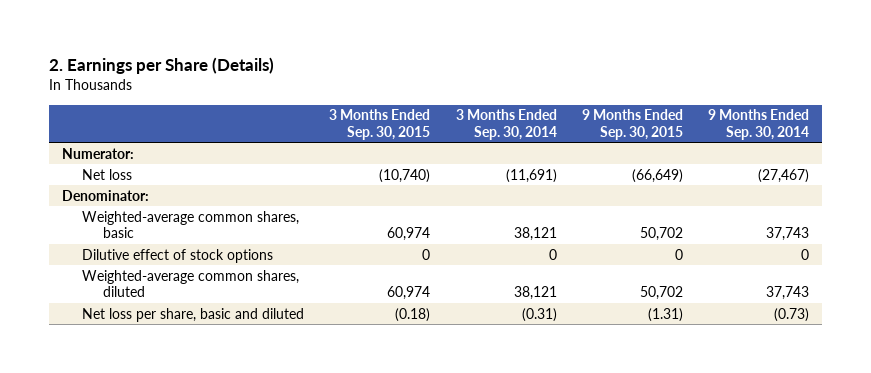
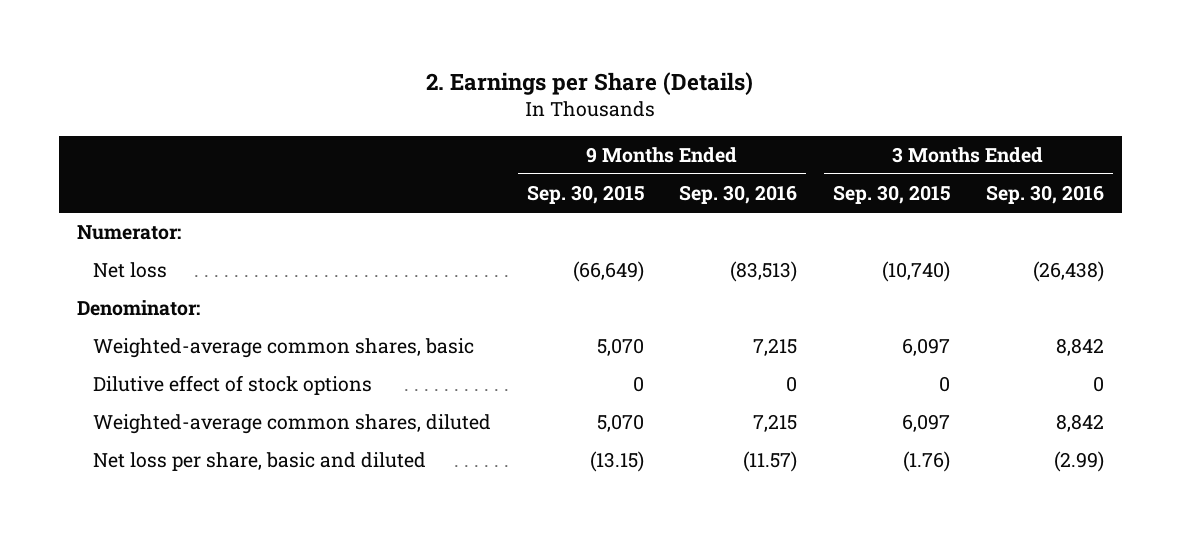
[455,109,557,140] 3 Months Ended Sep. 30, 2014 -> none
[708,109,810,140] 9 Months Ended Sep. 30, 2014 -> none
none -> [679,185,798,205] Sep. 30, 2016
none -> [985,185,1104,205] Sep. 30, 2016
[387,227,431,242] 60,974 -> [902,338,951,357] 6,097
[639,227,683,242] 50,702 -> [596,338,644,357] 5,070
[387,286,431,301] 60,974 -> [902,414,951,433] 6,097
[639,286,683,301] 50,702 -> [596,414,644,433] 5,070
[395,307,431,322] (0.18) -> [903,451,951,473] (1.76)
[647,307,683,322] (1.31) -> [589,451,644,473] (13.15)

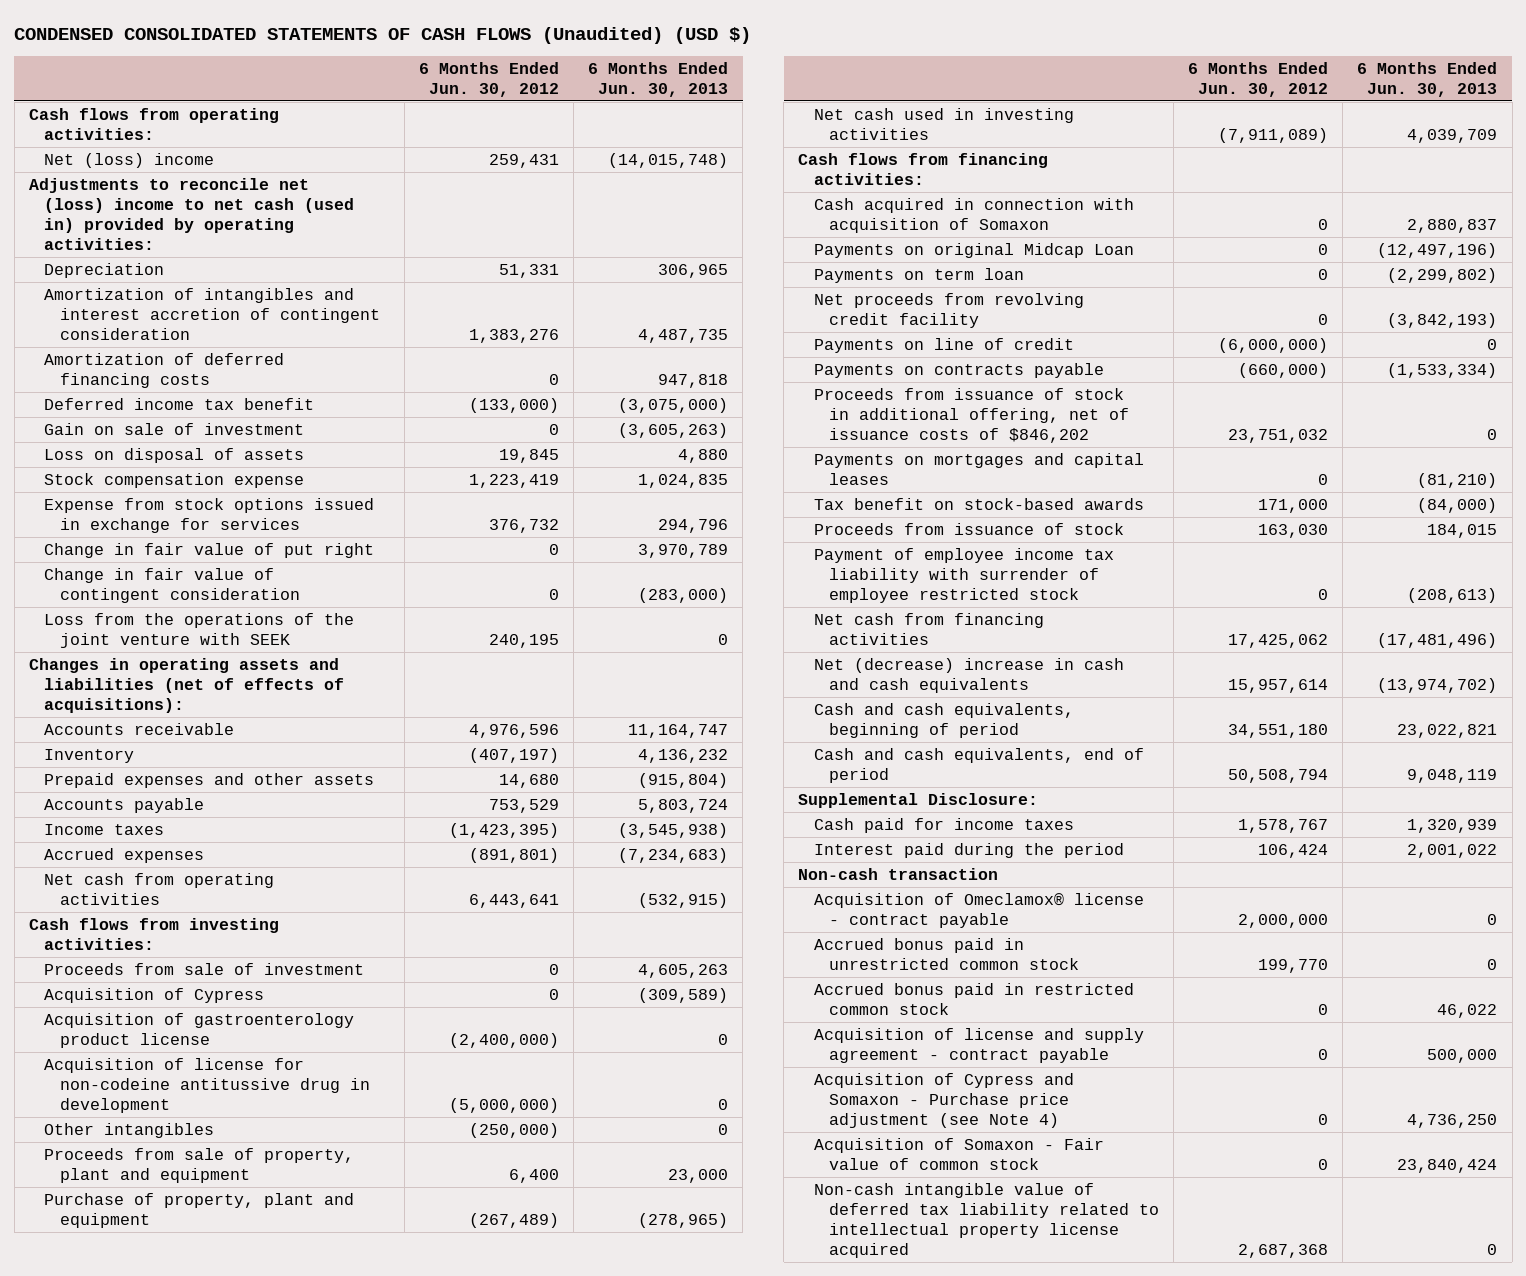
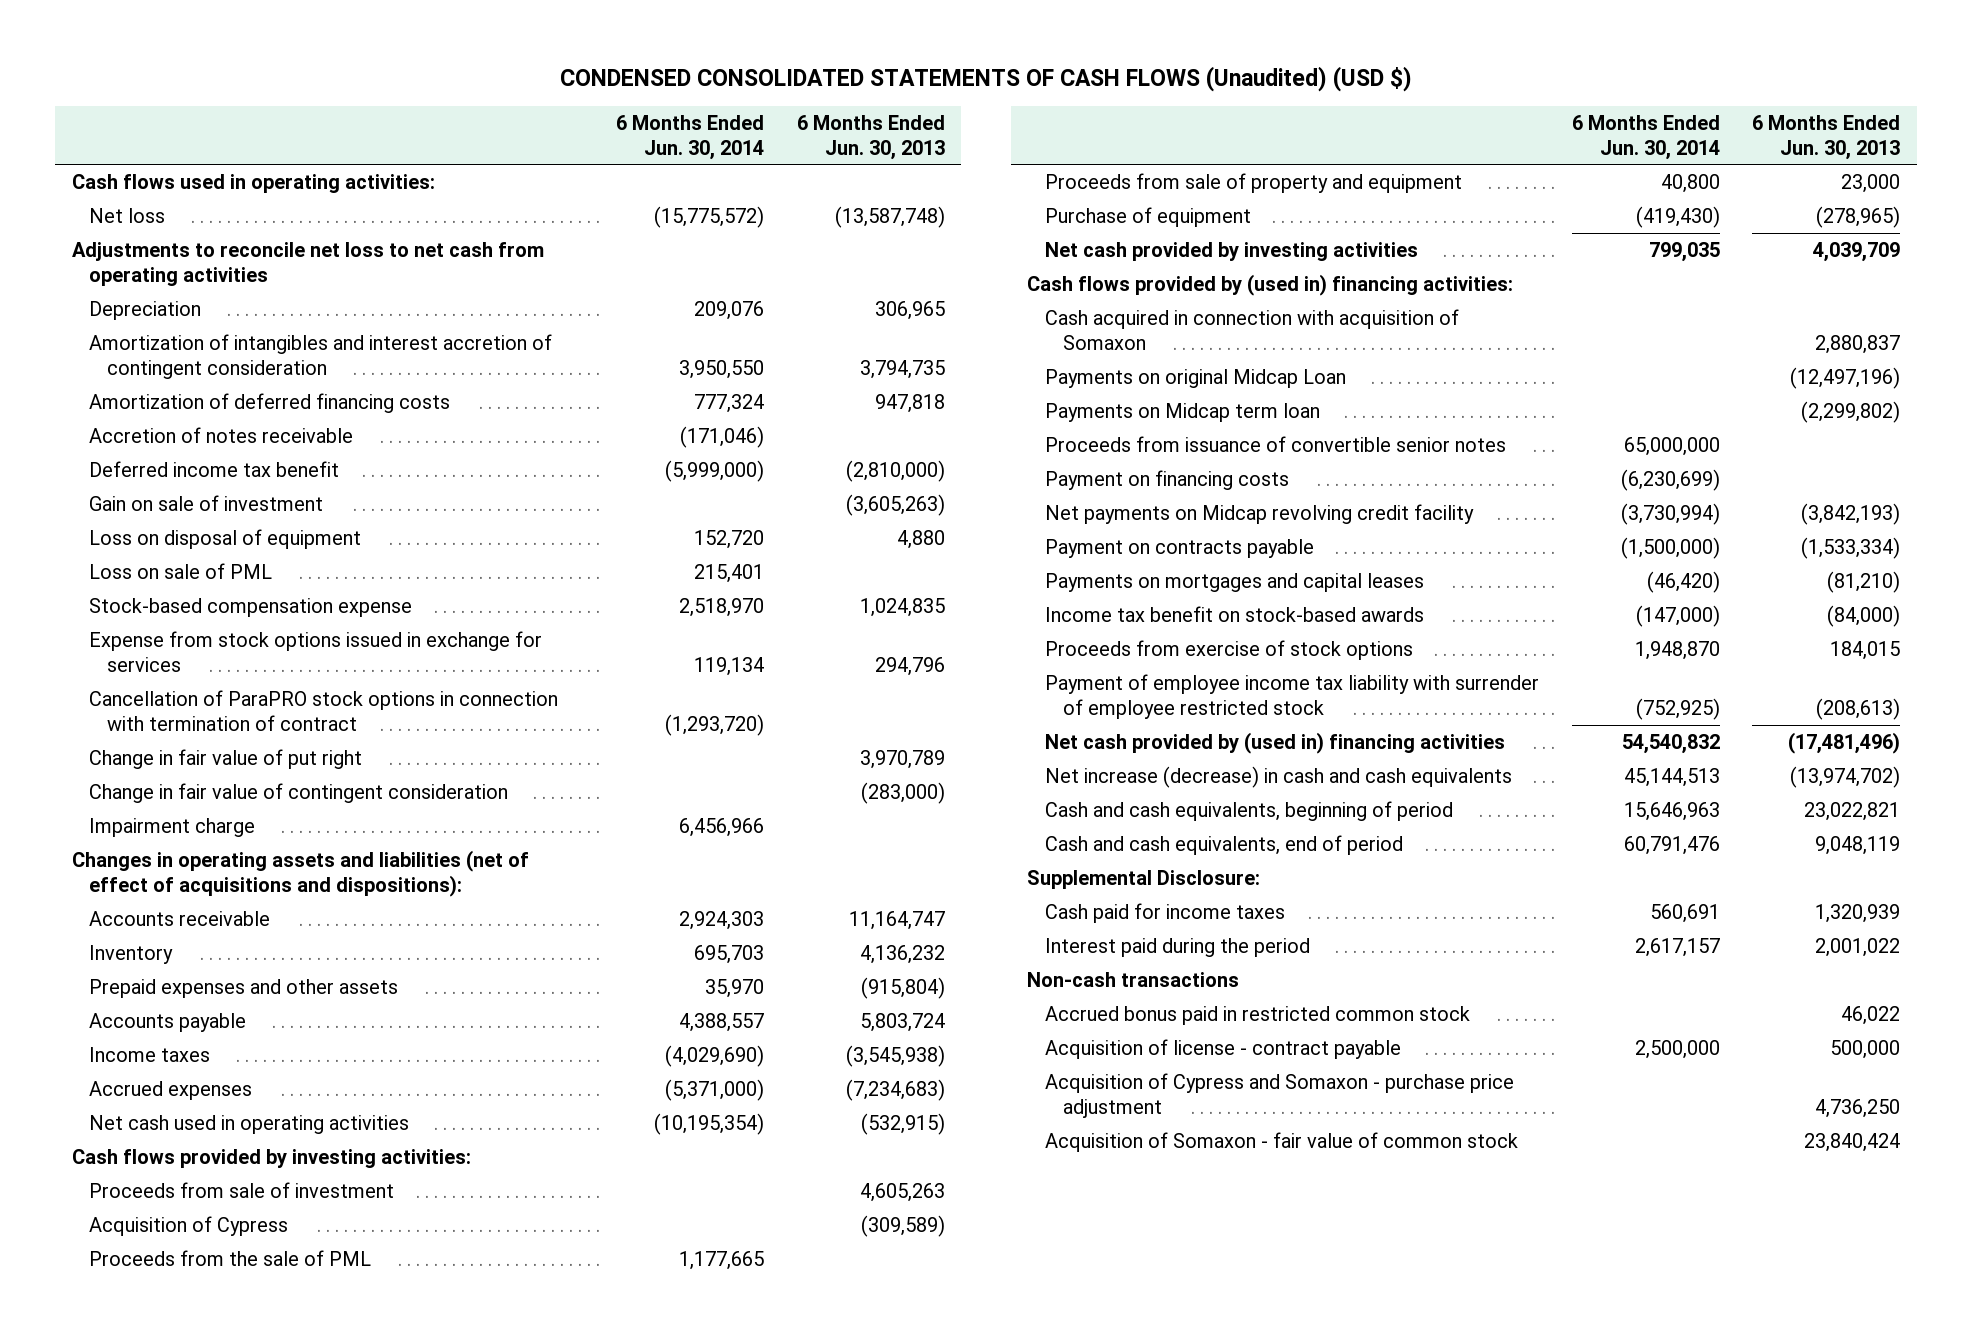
[418,61,559,97] 6 Months Ended Jun. 30, 2012 -> none
none -> [616,114,765,160] 6 Months Ended Jun. 30, 2014
[28,107,279,140] Cash flows from operating activities: -> [71,173,435,193] Cash flows used in operating activities:
[44,152,215,168] Net (loss) income -> [89,207,166,223] Net loss
[608,152,729,168] (14,015,748) -> [834,205,945,228] (13,587,748)
[28,177,355,250] Adjustments to reconcile net (loss) income to net cash (used in) provided by operating activities: -> [71,241,544,286] Adjustments to reconcile net loss to net cash from operating activities
[638,328,729,343] 4,487,735 -> [859,359,945,379] 3,794,735
none -> [89,426,354,443] Accretion of notes receivable
[618,397,729,413] (3,075,000) -> [845,459,945,482] (2,810,000)
[44,447,305,463] Loss on disposal of assets -> [89,528,362,549] Loss on disposal of equipment
none -> [89,562,273,579] Loss on sale of PML
[44,472,305,488] Stock compensation expense -> [89,597,413,617] Stock-based compensation expense
none -> [89,689,559,731] Cancellation of ParaPRO stock options in connection with termination of contract
[44,612,355,648] Loss from the operations of the joint venture with SEEK -> none
none -> [89,817,256,837] Impairment charge
[28,657,345,713] Changes in operating assets and liabilities (net of effects of acquisitions): -> [71,849,529,897] Changes in operating assets and liabilities (net of effect of acquisitions and dispositions):
[44,872,275,905] Net cash from operating activities -> [89,1114,410,1134] Net cash used in operating activities
[28,917,279,950] Cash flows from investing activities: -> [71,1148,471,1168] Cash flows provided by investing activities:
[44,1012,355,1048] Acquisition of gastroenterology product license -> none
[44,1057,370,1113] Acquisition of license for non-codeine antitussive drug in development -> none
[44,1122,215,1138] Other intangibles -> none
none -> [89,1249,372,1266] Proceeds from the sale of PML
[44,1147,355,1183] Proceeds from sale of property, plant and equipment -> [1044,172,1462,193] Proceeds from sale of property and equipment
[44,1192,355,1228] Purchase of property, plant and equipment -> [1044,206,1251,227] Purchase of equipment
[813,107,1074,140] Net cash used in investing activities -> [1044,241,1418,261] Net cash provided by investing activities
[798,152,1049,185] Cash flows from financing activities: -> [1027,273,1514,296] Cash flows provided by (used in) financing activities:
[813,337,1074,353] Payments on line of credit -> none
[813,387,1129,443] Proceeds from issuance of stock in additional offering, net of issuance costs of $846,202 -> none
[813,267,1024,283] Payments on term loan -> [1044,402,1320,422] Payments on Midcap term loan
none -> [1044,435,1506,452] Proceeds from issuance of convertible senior notes
none -> [1044,469,1289,490] Payment on financing costs
[813,292,1084,328] Net proceeds from revolving credit facility -> [1044,503,1474,524] Net payments on Midcap revolving credit facility
[813,362,1104,378] Payments on contracts payable -> [1044,538,1314,558] Payment on contracts payable
[813,497,1144,510] Tax benefit on stock-based awards -> [1044,605,1424,622] Income tax benefit on stock-based awards
[813,522,1124,535] Proceeds from issuance of stock -> [1044,639,1413,660] Proceeds from exercise of stock options
[813,612,1044,645] Net cash from financing activities -> [1044,731,1505,754] Net cash provided by (used in) financing activities
[813,657,1124,693] Net (decrease) increase in cash and cash equivalents -> [1044,765,1512,788] Net increase (decrease) in cash and cash equivalents
[813,892,1144,928] Acquisition of Omeclamox® license - contract payable -> none
[813,937,1079,970] Accrued bonus paid in unrestricted common stock -> none
[798,867,999,880] Non-cash transaction -> [1027,971,1240,987] Non-cash transactions
[813,1182,1159,1258] Non-cash intangible value of deferred tax liability related to intellectual property license acquired -> none
[813,1027,1144,1063] Acquisition of license and supply agreement - contract payable -> [1044,1038,1401,1059] Acquisition of license - contract payable
[813,1072,1074,1128] Acquisition of Cypress and Somaxon - Purchase price adjustment (see Note 4) -> [1044,1072,1514,1118] Acquisition of Cypress and Somaxon - purchase price adjustment
[813,1137,1104,1170] Acquisition of Somaxon - Fair value of common stock -> [1044,1131,1518,1152] Acquisition of Somaxon - fair value of common stock

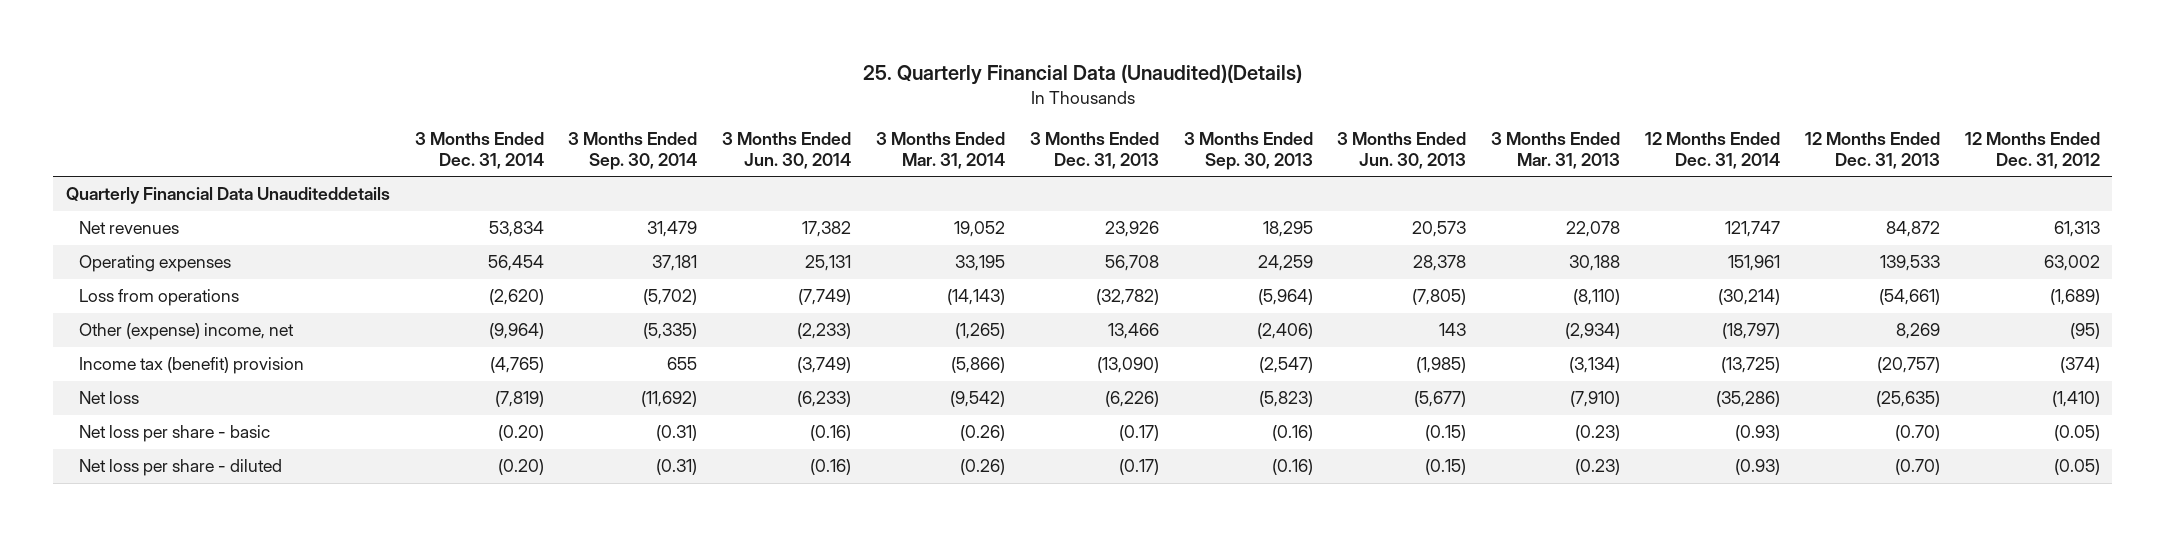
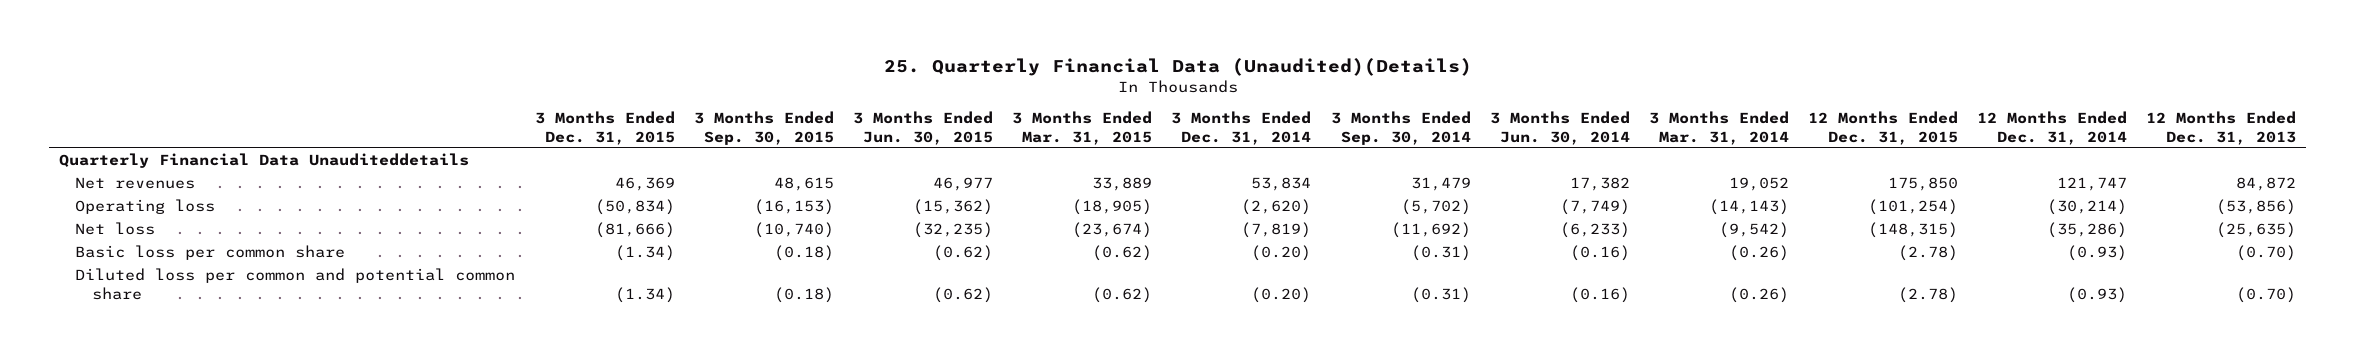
[1029,131,1159,169] 3 Months Ended Dec. 31, 2013 -> none
[1183,131,1313,170] 3 Months Ended Sep. 30, 2013 -> none
[1337,131,1467,169] 3 Months Ended Jun. 30, 2013 -> none
[1491,131,1621,169] 3 Months Ended Mar. 31, 2013 -> none
[1964,131,2100,169] 12 Months Ended Dec. 31, 2012 -> none
none -> [534,110,675,145] 3 Months Ended Dec. 31, 2015
none -> [693,110,834,145] 3 Months Ended Sep. 30, 2015
none -> [852,110,993,145] 3 Months Ended Jun. 30, 2015
none -> [1012,110,1153,145] 3 Months Ended Mar. 31, 2015
none -> [1808,110,1959,145] 12 Months Ended Dec. 31, 2015
[78,255,231,273] Operating expenses -> none
[78,323,294,341] Other (expense) income, net -> none
[78,357,304,375] Income tax (benefit) provision -> none
[78,289,239,307] Loss from operations -> [75,199,216,215] Operating loss
[1878,289,1940,306] (54,661) -> [2216,199,2297,216] (53,856)
[78,425,270,443] Net loss per share - basic -> [75,245,346,261] Basic loss per common share
[78,459,282,477] Net loss per share - diluted -> [75,268,516,301] Diluted loss per common and potential common share

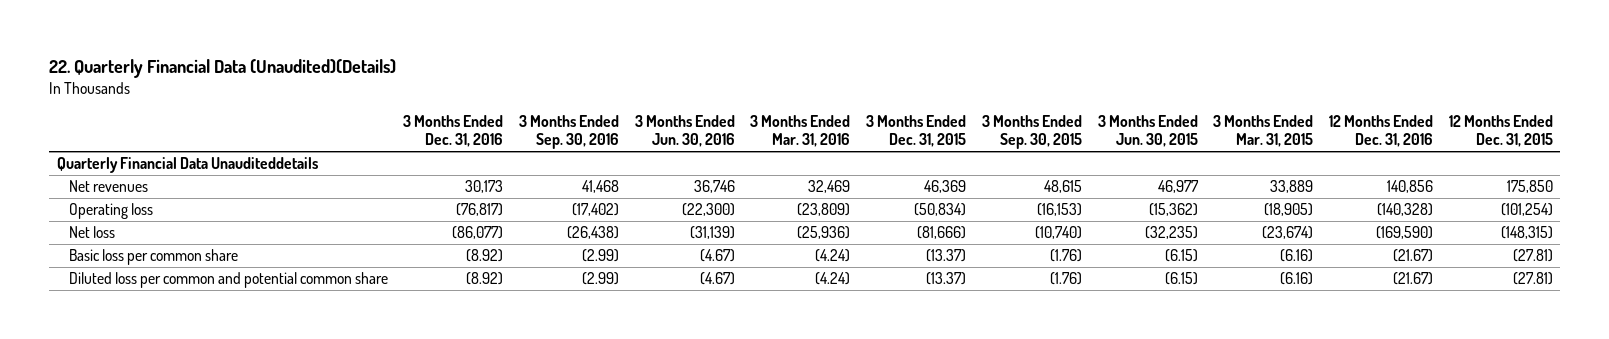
[883,57,1472,76] 25. Quarterly Financial Data (Unaudited)(Details) -> [48,58,396,78] 22. Quarterly Financial Data (Unaudited)(Details)
[1171,110,1312,145] 3 Months Ended Dec. 31, 2014 -> none
[1330,110,1471,145] 3 Months Ended Sep. 30, 2014 -> none
[1489,110,1630,145] 3 Months Ended Jun. 30, 2014 -> none
[1648,110,1789,145] 3 Months Ended Mar. 31, 2014 -> none
[1977,110,2128,145] 12 Months Ended Dec. 31, 2014 -> none
[2146,110,2297,145] 12 Months Ended Dec. 31, 2013 -> none
none -> [403,114,504,148] 3 Months Ended Dec. 31, 2016
none -> [519,114,620,150] 3 Months Ended Sep. 30, 2016
none -> [634,114,735,148] 3 Months Ended Jun. 30, 2016
none -> [750,114,851,148] 3 Months Ended Mar. 31, 2016
none -> [1328,114,1433,148] 12 Months Ended Dec. 31, 2016
[614,245,675,262] (1.34) -> [926,249,967,263] (13.37)
[773,245,834,262] (0.18) -> [1049,249,1082,263] (1.76)
[932,245,993,262] (0.62) -> [1164,249,1198,263] (6.15)
[1092,245,1153,262] (0.62) -> [1280,249,1314,263] (6.16)
[1898,245,1959,262] (2.78) -> [1512,249,1553,263] (27.81)
[614,287,675,304] (1.34) -> [926,272,967,286] (13.37)
[773,287,834,304] (0.18) -> [1049,272,1082,286] (1.76)
[932,287,993,304] (0.62) -> [1164,272,1198,286] (6.15)
[1092,287,1153,304] (0.62) -> [1280,272,1314,286] (6.16)
[1898,287,1959,304] (2.78) -> [1512,272,1553,286] (27.81)

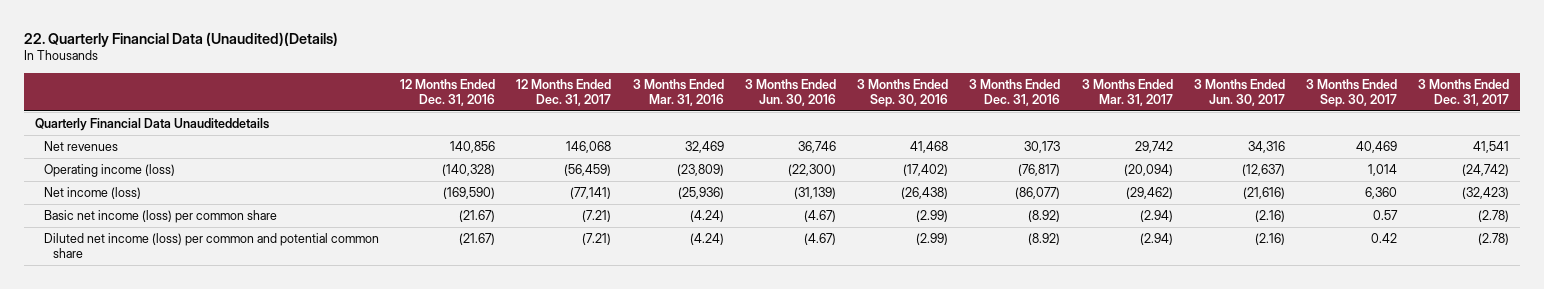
[866,114,967,148] 3 Months Ended Dec. 31, 2015 -> none
[981,114,1082,150] 3 Months Ended Sep. 30, 2015 -> none
[1097,114,1198,148] 3 Months Ended Jun. 30, 2015 -> none
[1213,114,1314,148] 3 Months Ended Mar. 31, 2015 -> none
[1448,114,1553,148] 12 Months Ended Dec. 31, 2015 -> none
none -> [516,78,612,106] 12 Months Ended Dec. 31, 2017
none -> [1081,78,1173,106] 3 Months Ended Mar. 31, 2017
none -> [1193,78,1285,106] 3 Months Ended Jun. 30, 2017
none -> [1306,78,1398,107] 3 Months Ended Sep. 30, 2017
none -> [1418,78,1510,106] 3 Months Ended Dec. 31, 2017
[68,203,153,220] Operating loss -> [43,163,175,177] Operating income (loss)
[68,226,115,239] Net loss -> [43,186,141,199] Net income (loss)
[68,249,238,266] Basic loss per common share -> [43,209,277,223] Basic net income (loss) per common share
[68,272,388,289] Diluted loss per common and potential common share -> [43,232,379,258] Diluted net income (loss) per common and potential common share

